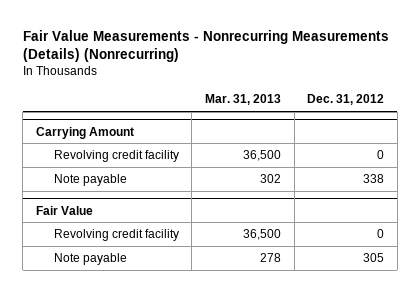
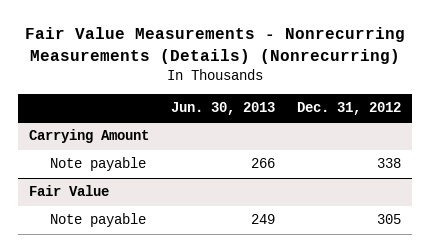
[204,94,281,106] Mar. 31, 2013 -> none
none -> [170,101,275,115] Jun. 30, 2013
[53,150,179,163] Revolving credit facility -> none
[53,229,179,242] Revolving credit facility -> none

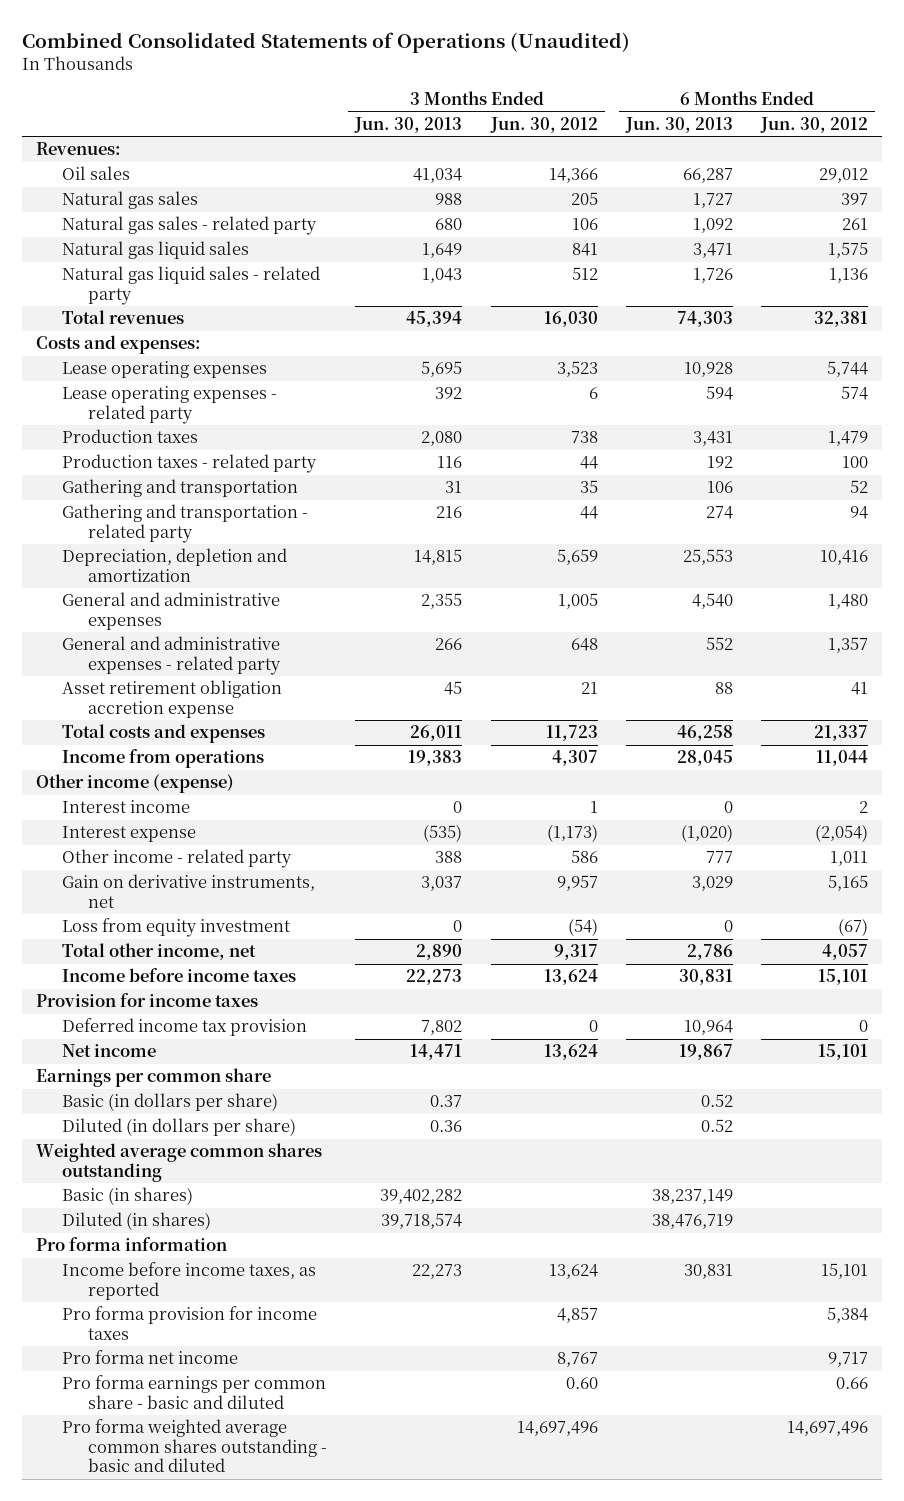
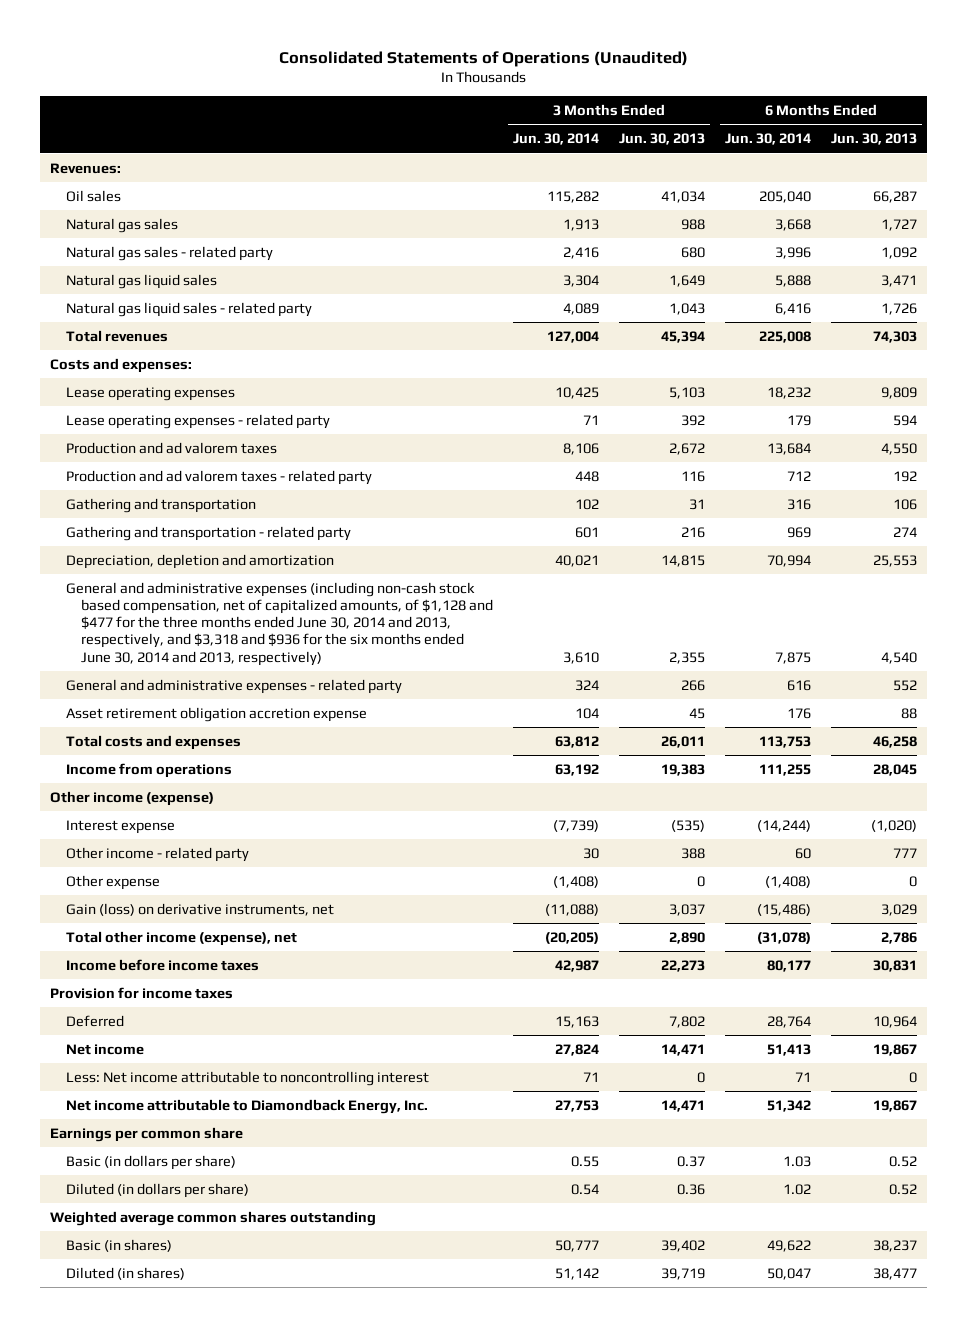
[22,31,631,53] Combined Consolidated Statements of Operations (Unaudited) -> [278,50,688,67] Consolidated Statements of Operations (Unaudited)
[489,116,598,133] Jun. 30, 2012 -> none
[759,116,868,133] Jun. 30, 2012 -> none
none -> [513,133,600,146] Jun. 30, 2014
none -> [725,133,812,146] Jun. 30, 2014
[421,361,463,378] 5,695 -> [669,386,706,399] 5,103
[683,362,733,378] 10,928 -> [881,386,918,399] 9,809
[62,429,199,444] Production taxes -> [65,441,277,454] Production and ad valorem taxes
[421,431,463,447] 2,080 -> [669,442,706,455] 2,672
[692,431,733,447] 3,431 -> [881,442,918,455] 4,550
[62,454,318,474] Production taxes - related party -> [65,469,372,485] Production and ad valorem taxes - related party
[62,592,281,630] General and administrative expenses -> [65,581,494,666] General and administrative expenses (including non-cash stock based compensation, net of capitalized amounts, of $1,128 and $477 for the three months ended June 30, 2014 and 2013, respectively, and $3,318 and $936 for the six months ended June 30, 2014 and 2013, respectively)
[62,800,191,814] Interest income -> none
[62,918,291,938] Loss from equity investment -> none
none -> [65,874,160,890] Other expense
[62,874,316,908] Gain on derivative instruments, net -> [65,902,334,916] Gain (loss) on derivative instruments, net
[62,943,257,961] Total other income, net -> [65,930,297,946] Total other income (expense), net
[62,1018,308,1037] Deferred income tax provision -> [65,1014,124,1027] Deferred
none -> [65,1070,429,1086] Less: Net income attributable to noncontrolling interest
none -> [65,1098,428,1114] Net income attributable to Diamondback Energy, Inc.
[36,1237,228,1252] Pro forma information -> none
[62,1262,317,1300] Income before income taxes, as reported -> none
[62,1306,318,1340] Pro forma provision for income taxes -> none
[62,1350,239,1365] Pro forma net income -> none
[62,1375,327,1409] Pro forma earnings per common share - basic and diluted -> none
[62,1419,328,1473] Pro forma weighted average common shares outstanding - basic and diluted -> none
[380,1189,463,1205] 39,402,282 -> [661,1239,706,1252] 39,402
[651,1189,733,1205] 38,237,149 -> [873,1239,918,1252] 38,237
[381,1213,463,1230] 39,718,574 -> [661,1267,706,1280] 39,719
[651,1214,733,1230] 38,476,719 -> [873,1267,918,1280] 38,477

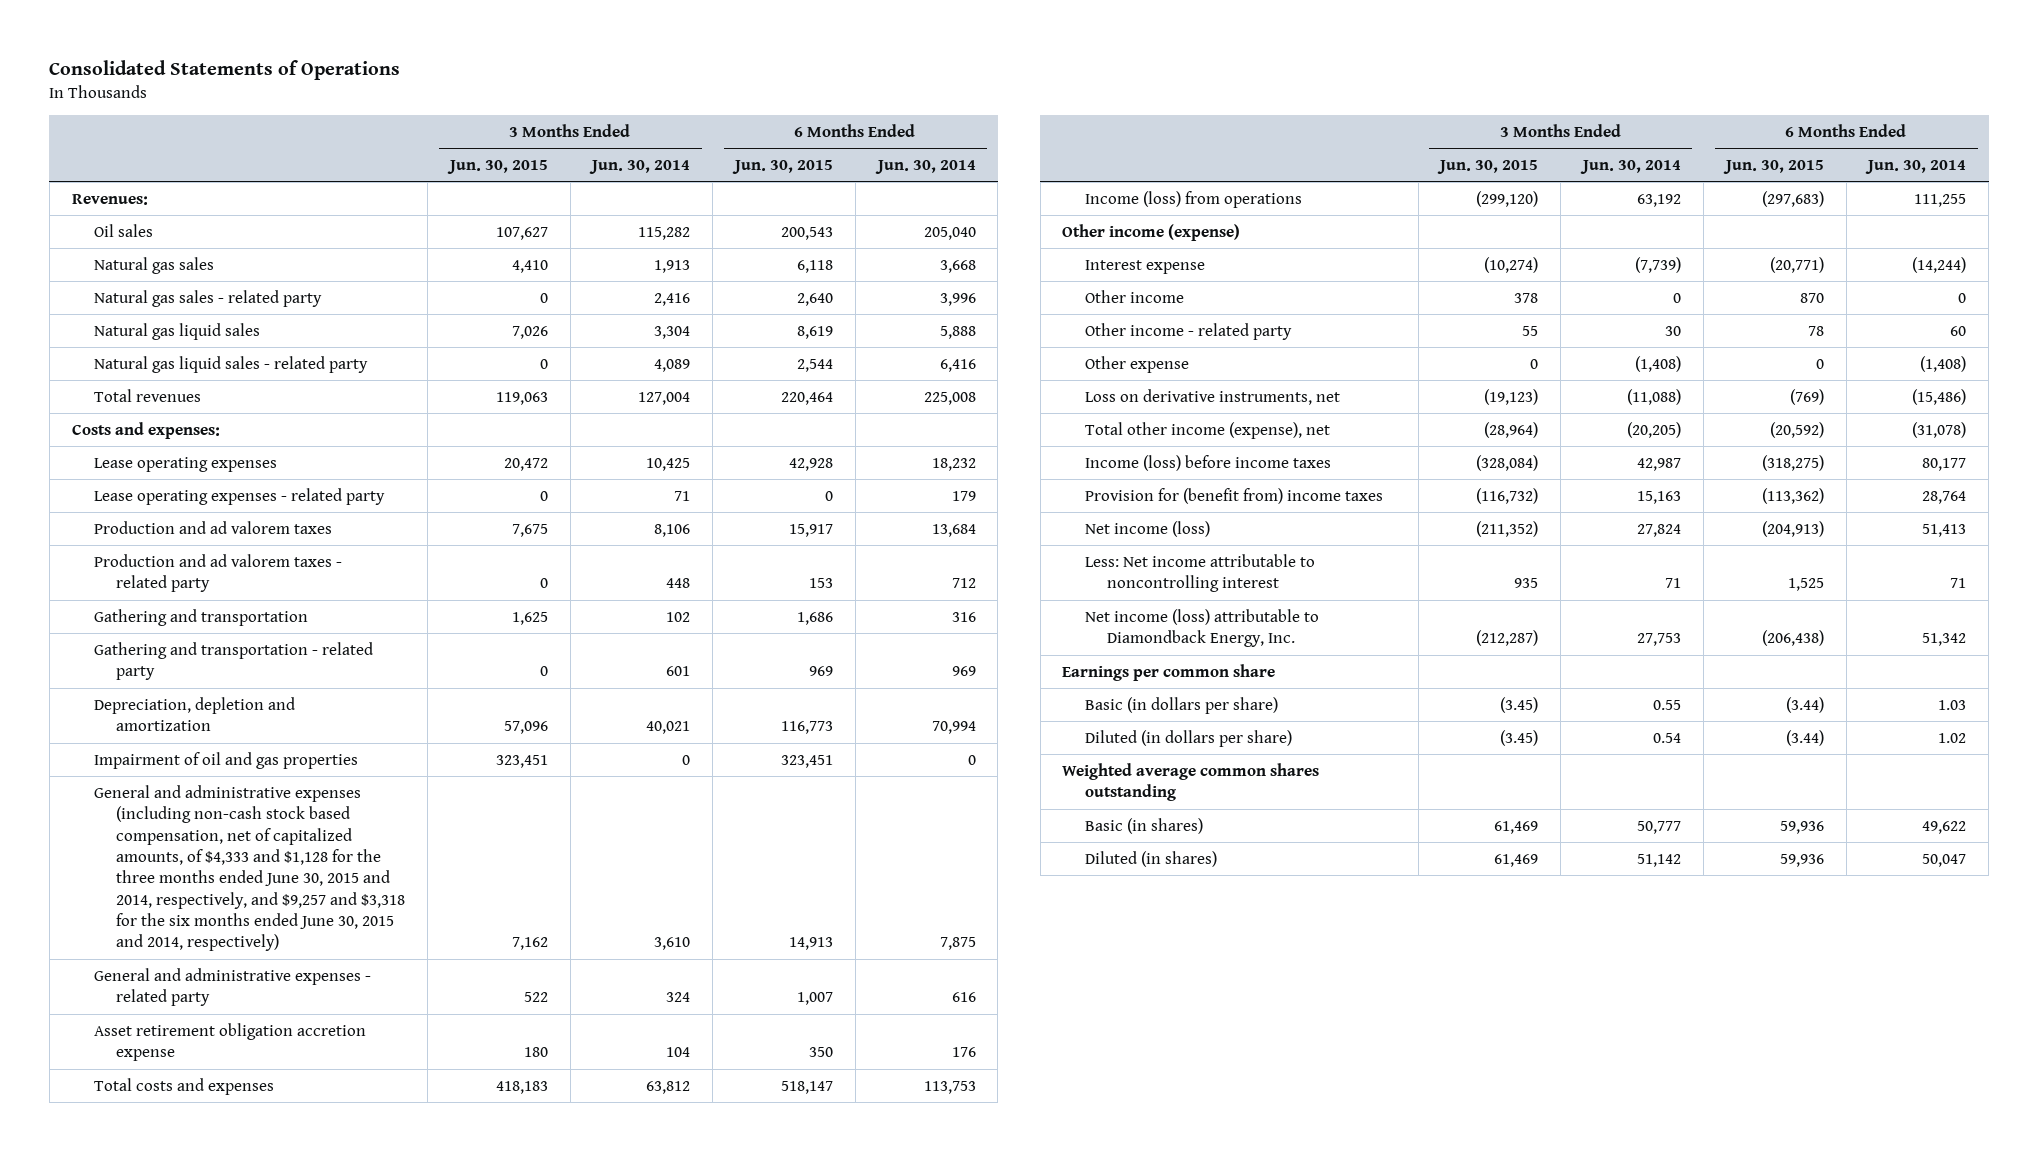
[278,50,688,67] Consolidated Statements of Operations (Unaudited) -> [49,60,401,81] Consolidated Statements of Operations
[619,133,706,146] Jun. 30, 2013 -> none
[831,133,918,146] Jun. 30, 2013 -> none
none -> [446,160,548,175] Jun. 30, 2015
none -> [731,160,833,175] Jun. 30, 2015
none -> [93,751,358,769] Impairment of oil and gas properties
[65,581,494,666] General and administrative expenses (including non-cash stock based compensation, net of capitalized amounts, of $1,128 and $477 for the three months ended June 30, 2014 and 2013, respectively, and $3,318 and $936 for the six months ended June 30, 2014 and 2013, respectively) -> [93,784,406,952] General and administrative expenses (including non-cash stock based compensation, net of capitalized amounts, of $4,333 and $1,128 for the three months ended June 30, 2015 and 2014, respectively, and $9,257 and $3,318 for the six months ended June 30, 2015 and 2014, respectively)
[65,762,232,778] Income from operations -> [1084,190,1302,208] Income (loss) from operations
none -> [1084,289,1184,303] Other income
[65,902,334,916] Gain (loss) on derivative instruments, net -> [1084,388,1340,405] Loss on derivative instruments, net
[50,986,234,999] Provision for income taxes -> none
[65,958,259,971] Income before income taxes -> [1084,454,1331,471] Income (loss) before income taxes
[65,1014,124,1027] Deferred -> [1084,487,1383,504] Provision for (benefit from) income taxes
[65,1043,144,1055] Net income -> [1084,520,1210,537] Net income (loss)
[65,1098,428,1114] Net income attributable to Diamondback Energy, Inc. -> [1084,608,1319,648] Net income (loss) attributable to Diamondback Energy, Inc.

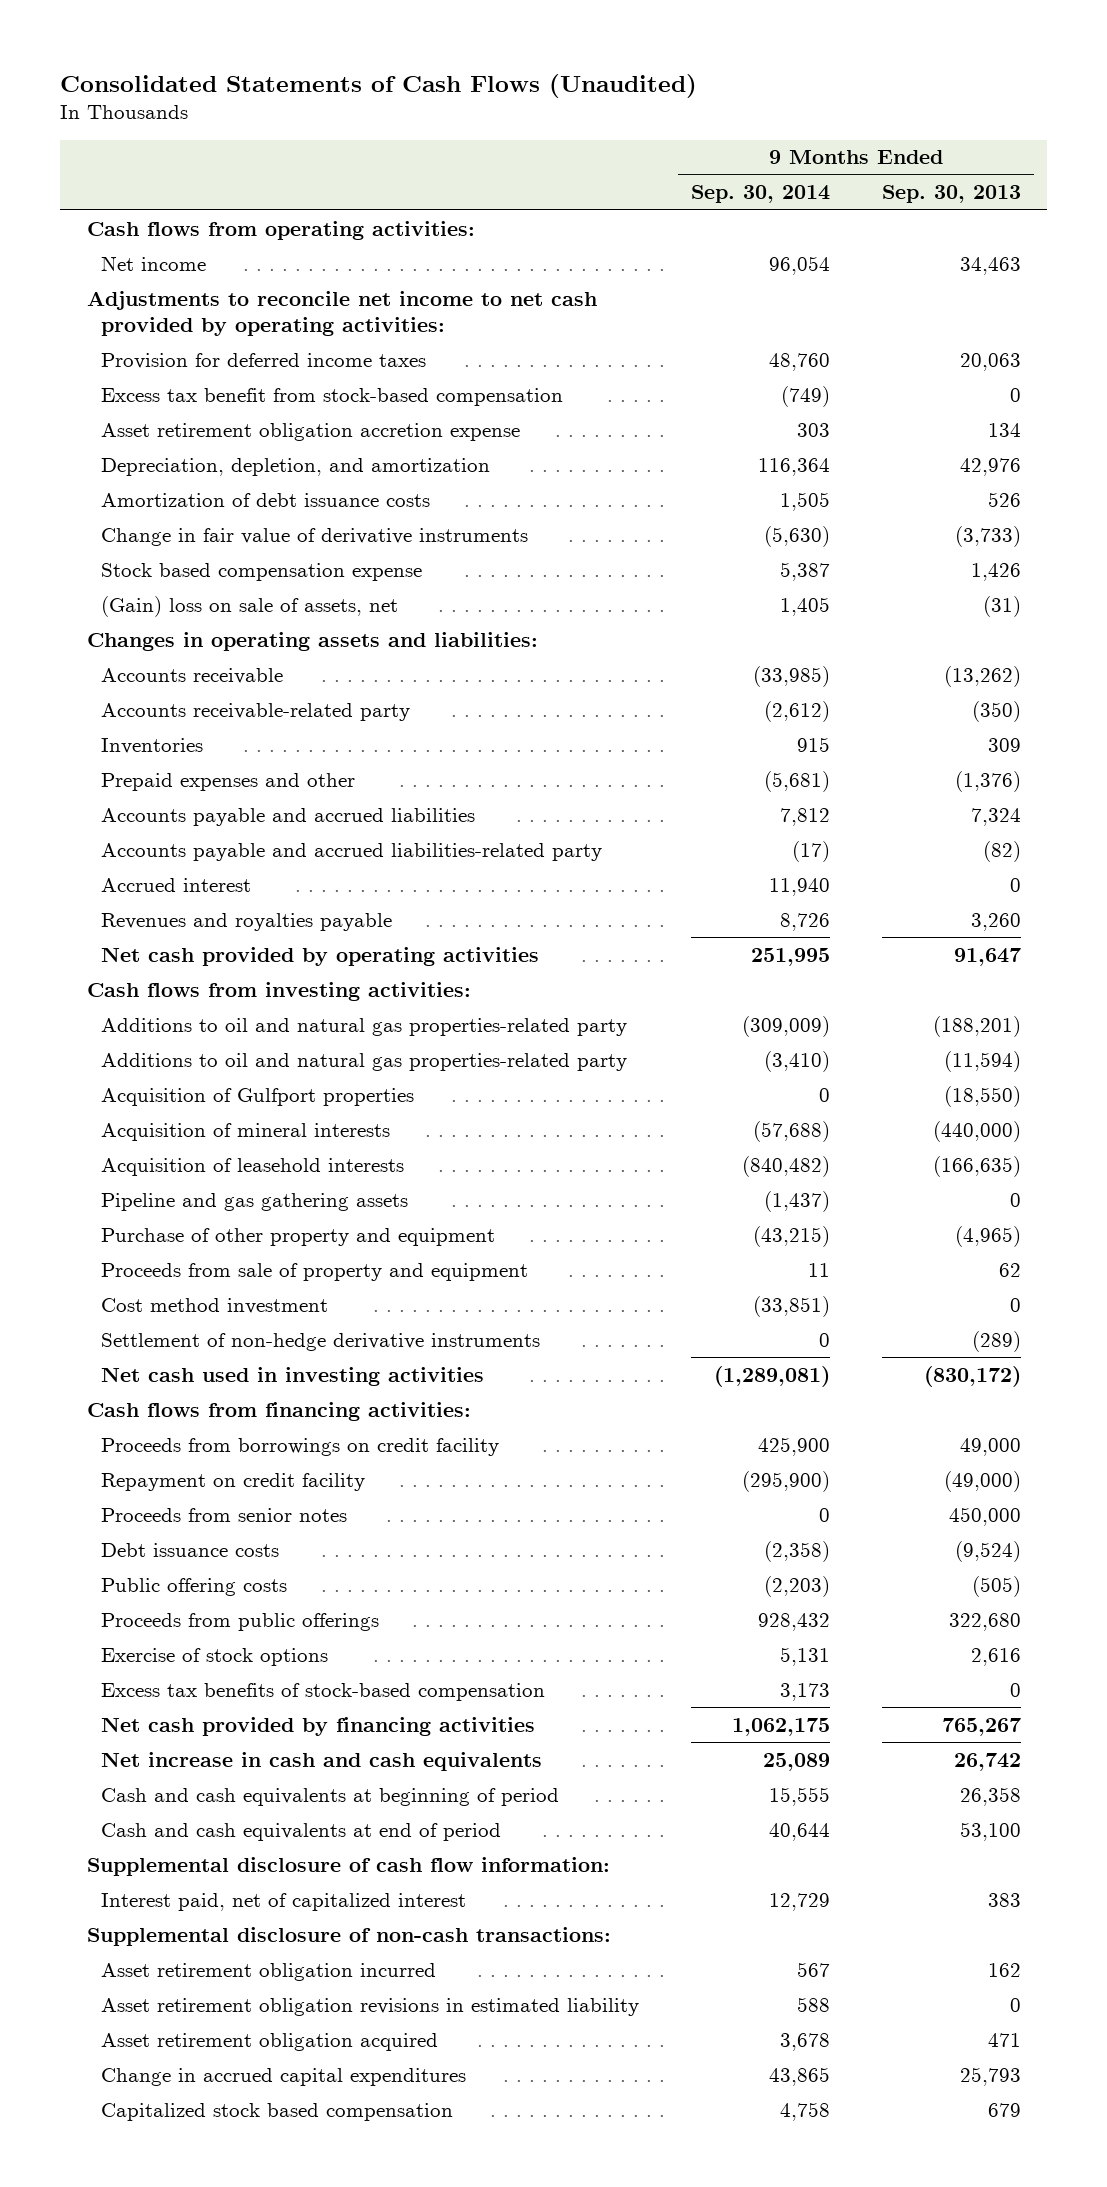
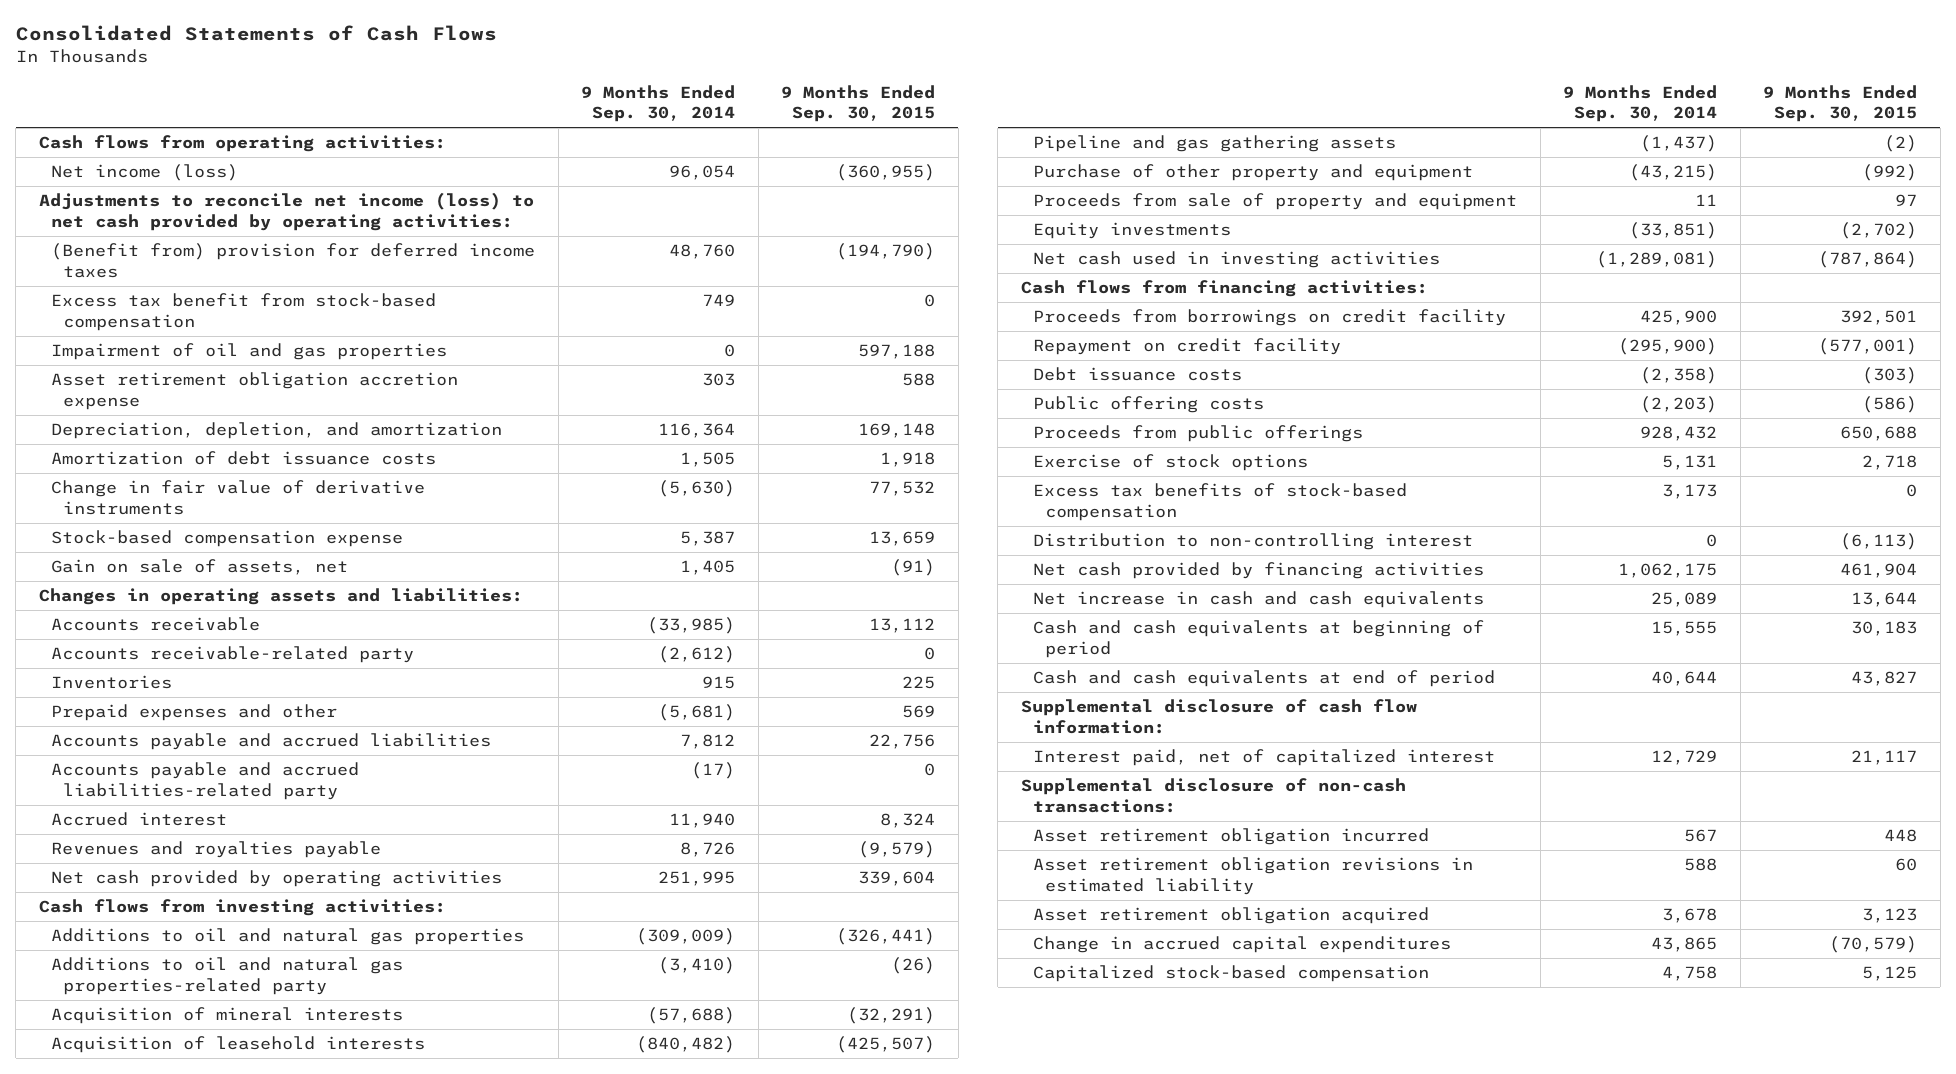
[60,73,698,98] Consolidated Statements of Cash Flows (Unaudited) -> [15,25,497,42] Consolidated Statements of Cash Flows
[881,185,1021,204] Sep. 30, 2013 -> none
none -> [781,84,936,123] 9 Months Ended Sep. 30, 2015
[100,255,206,271] Net income -> [51,164,239,182] Net income (loss)
[86,290,597,336] Adjustments to reconcile net income to net cash provided by operating activities: -> [38,192,534,231] Adjustments to reconcile net income (loss) to net cash provided by operating activities:
[100,352,426,369] Provision for deferred income taxes -> [51,243,536,278] (Benefit from) provision for deferred income taxes
[780,385,830,407] (749) -> [702,294,736,307] 749
none -> [51,343,448,361] Impairment of oil and gas properties
[100,562,422,581] Stock based compensation expense -> [51,530,404,548] Stock-based compensation expense
[100,595,398,617] (Gain) loss on sale of assets, net -> [51,559,349,576] Gain on sale of assets, net
[100,1017,627,1036] Additions to oil and natural gas properties-related party -> [51,928,525,946] Additions to oil and natural gas properties
[100,1087,414,1106] Acquisition of Gulfport properties -> none
[100,1332,540,1351] Settlement of non-hedge derivative instruments -> none
[100,1297,328,1314] Cost method investment -> [1033,222,1232,240] Equity investments
[100,1507,347,1522] Proceeds from senior notes -> none
none -> [1033,533,1474,551] Distribution to non-controlling interest
[100,2102,453,2121] Capitalized stock based compensation -> [1033,965,1430,983] Capitalized stock-based compensation

